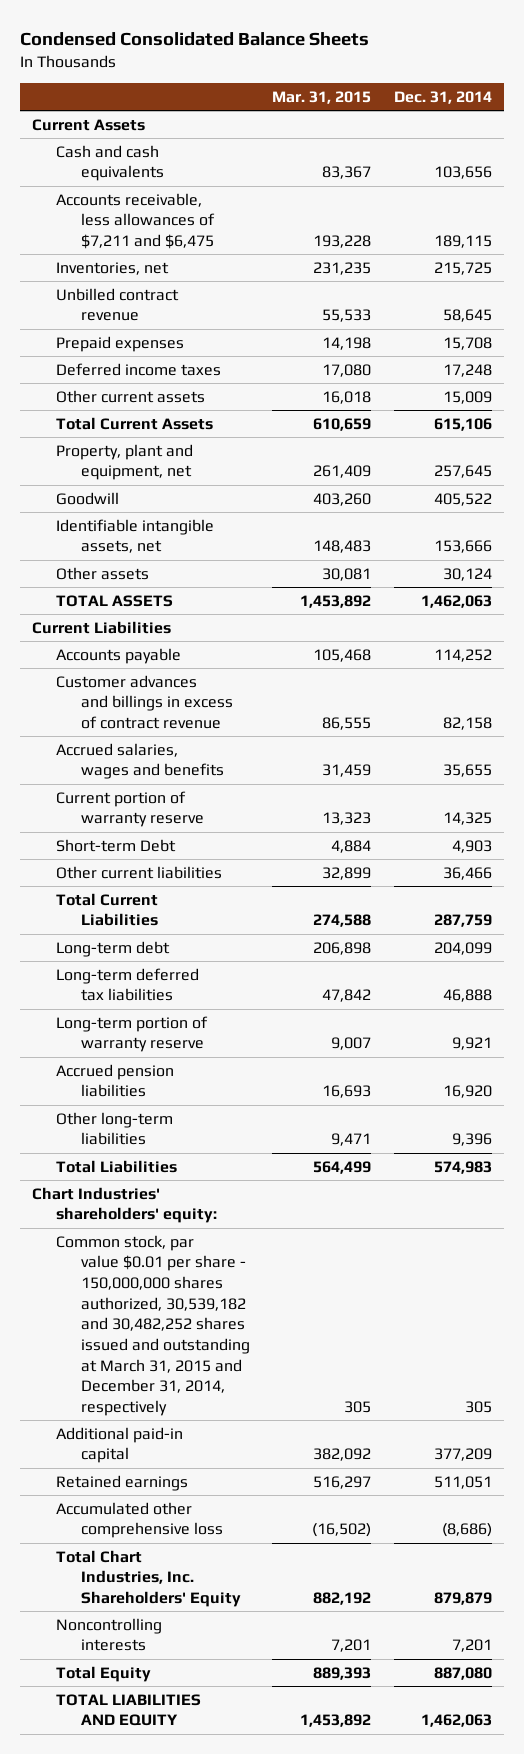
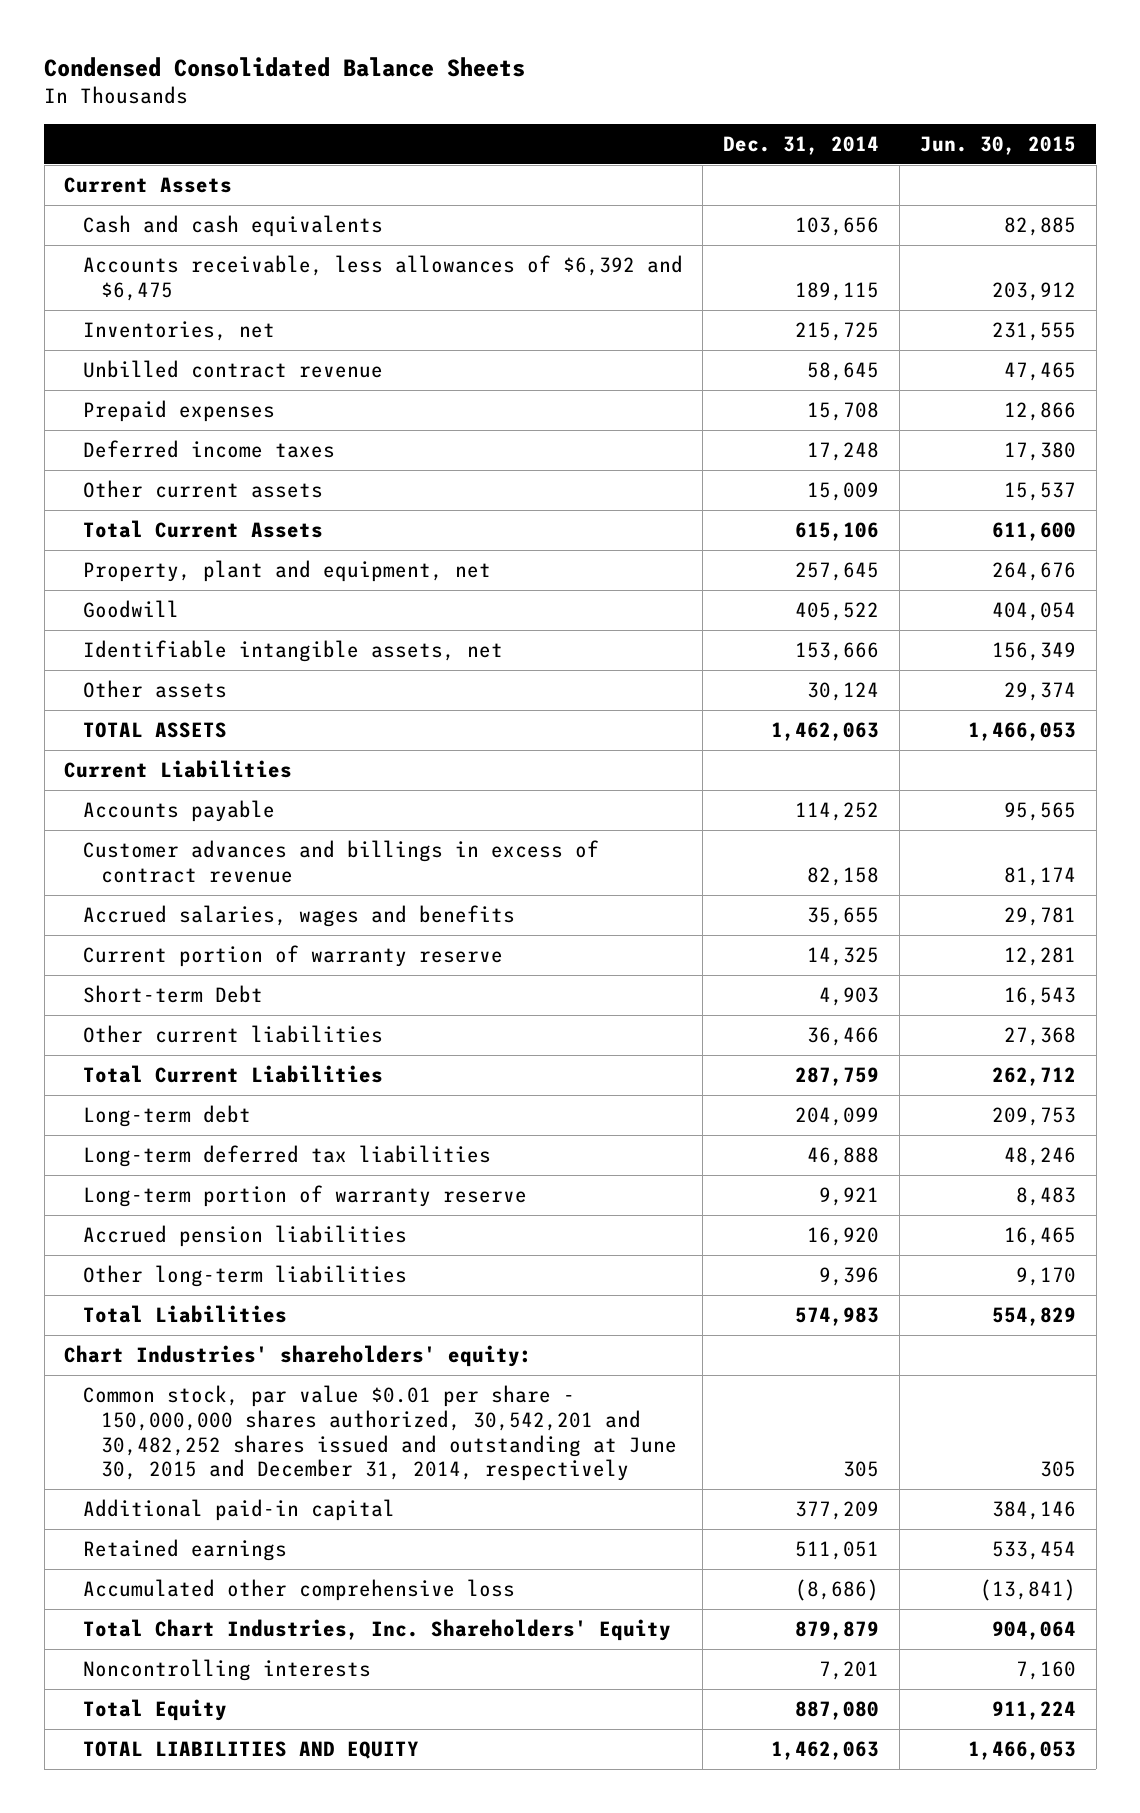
[272,90,372,104] Mar. 31, 2015 -> none
none -> [919,135,1076,155] Jun. 30, 2015
[56,192,215,250] Accounts receivable, less allowances of $7,211 and $6,475 -> [82,255,683,301] Accounts receivable, less allowances of $6,392 and $6,475
[56,1234,250,1416] Common stock, par value $0.01 per share - 150,000,000 shares authorized, 30,539,182 and 30,482,252 shares issued and outstanding at March 31, 2015 and December 31, 2014, respectively -> [82,1385,677,1482] Common stock, par value $0.01 per share - 150,000,000 shares authorized, 30,542,201 and 30,482,252 shares issued and outstanding at June 30, 2015 and December 31, 2014, respectively

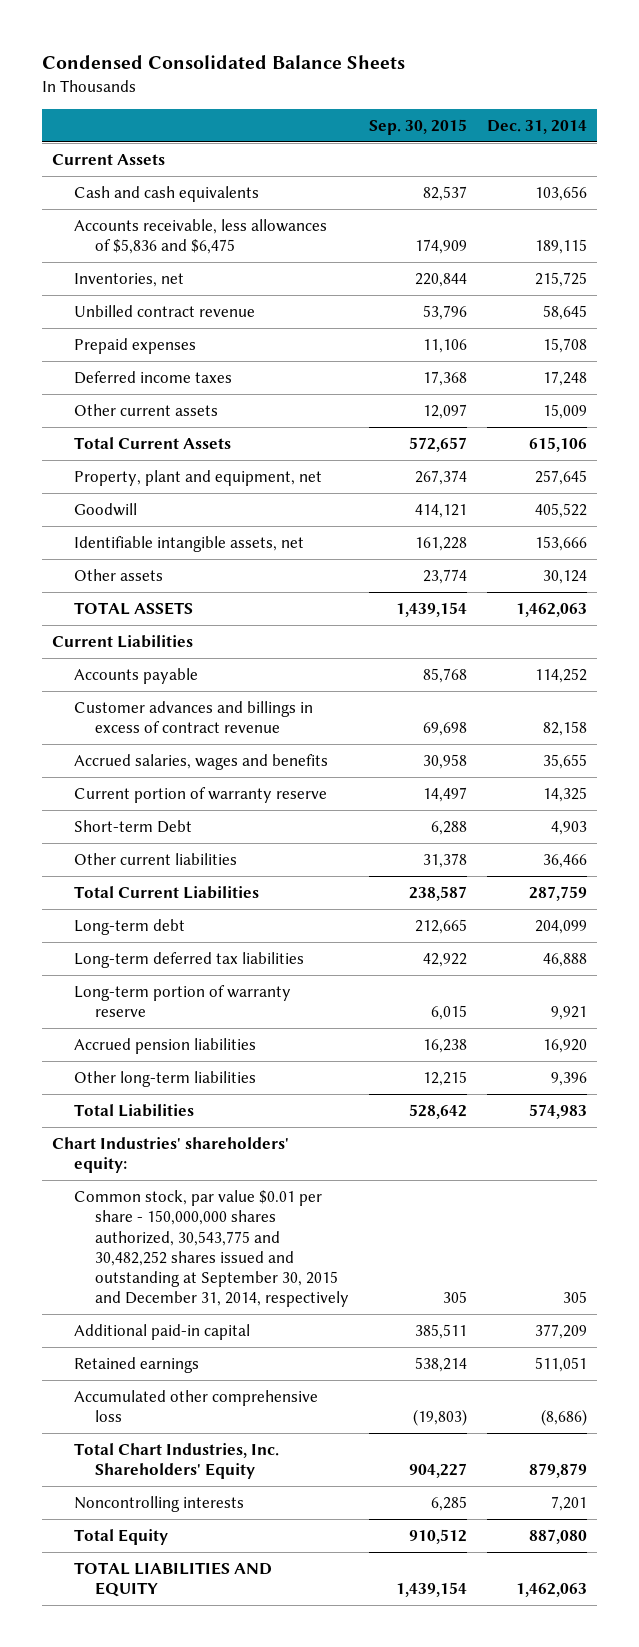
[919,135,1076,155] Jun. 30, 2015 -> none
none -> [369,118,468,135] Sep. 30, 2015
[82,255,683,301] Accounts receivable, less allowances of $6,392 and $6,475 -> [73,219,327,255] Accounts receivable, less allowances of $5,836 and $6,475
[82,1385,677,1482] Common stock, par value $0.01 per share - 150,000,000 shares authorized, 30,542,201 and 30,482,252 shares issued and outstanding at June 30, 2015 and December 31, 2014, respectively -> [73,1190,350,1308] Common stock, par value $0.01 per share - 150,000,000 shares authorized, 30,543,775 and 30,482,252 shares issued and outstanding at September 30, 2015 and December 31, 2014, respectively

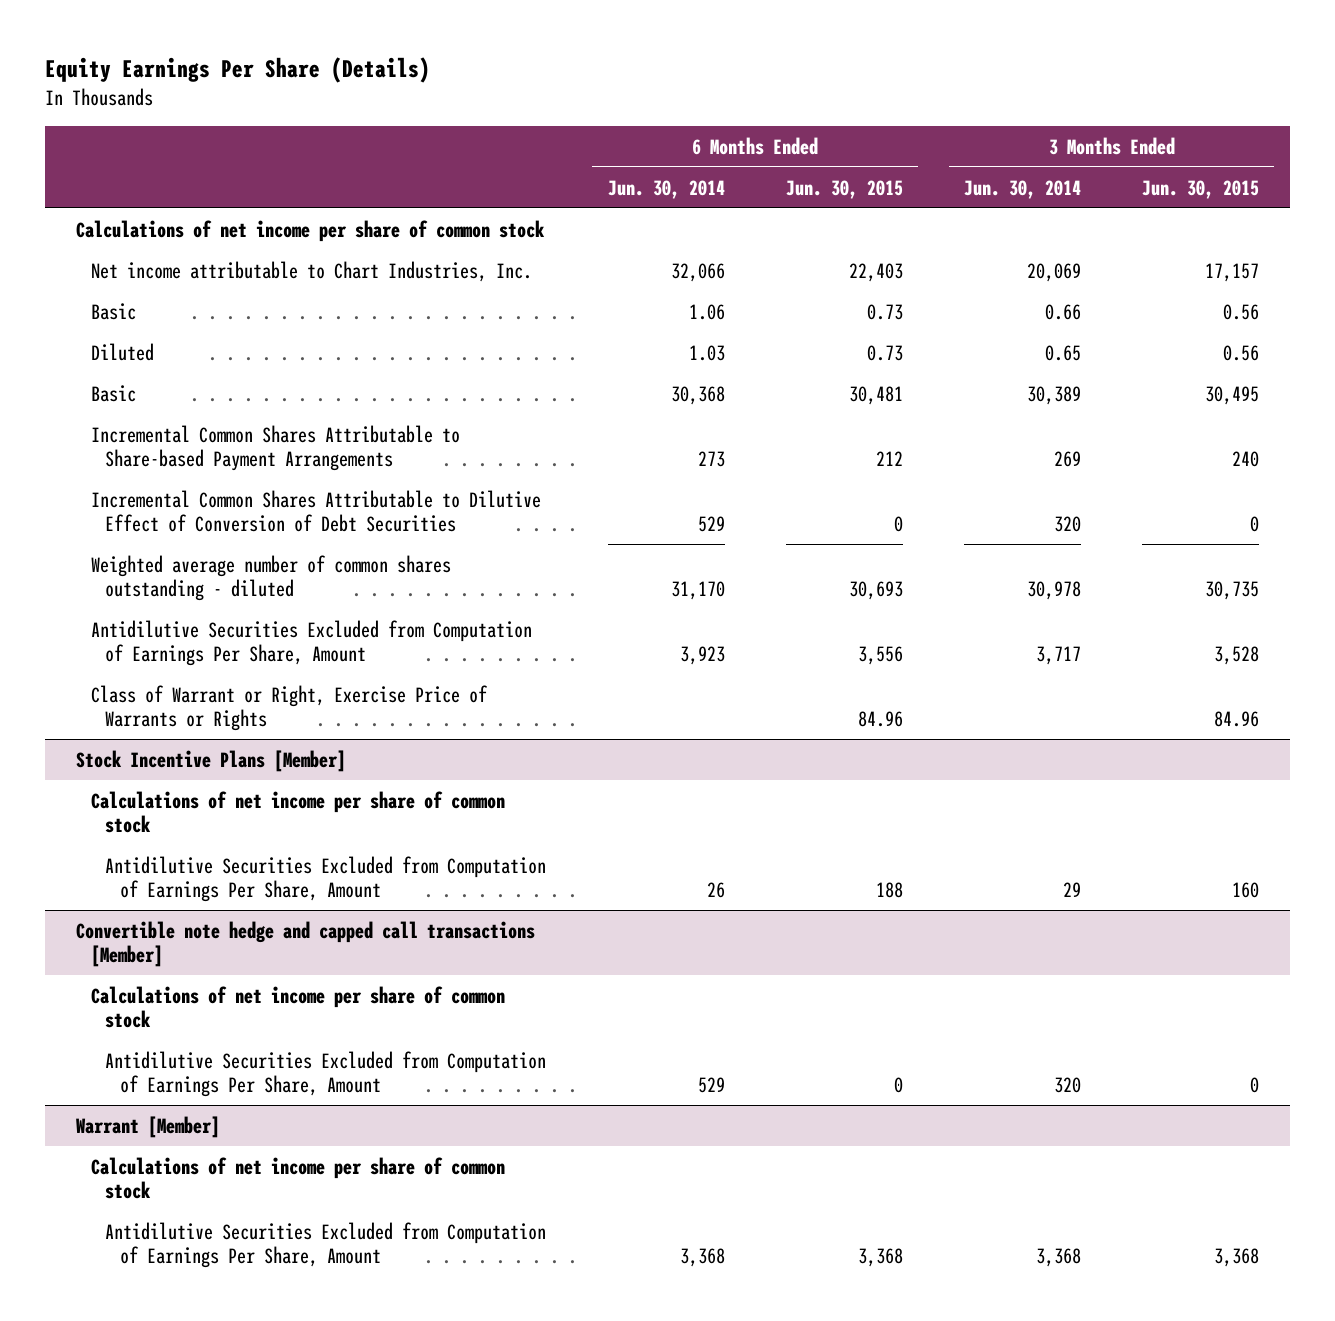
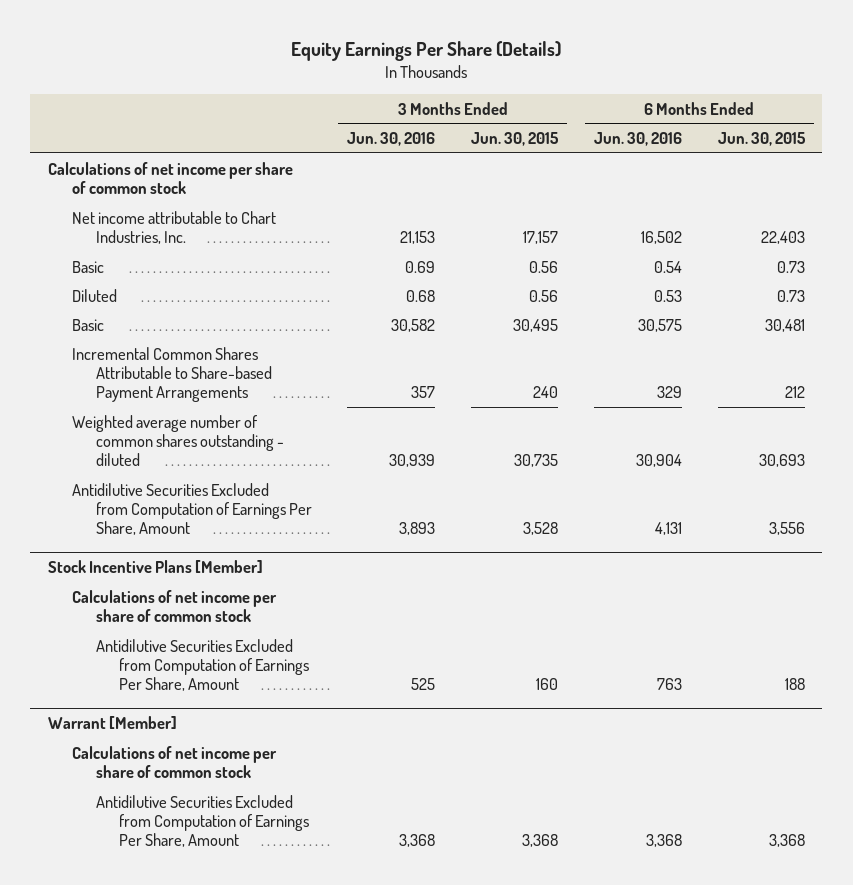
[607,179,725,199] Jun. 30, 2014 -> none
[963,179,1081,199] Jun. 30, 2014 -> none
none -> [347,132,436,147] Jun. 30, 2016
none -> [593,132,682,147] Jun. 30, 2016
[90,489,541,533] Incremental Common Shares Attributable to Dilutive Effect of Conversion of Debt Securities -> none
[90,684,488,732] Class of Warrant or Right, Exercise Price of Warrants or Rights -> none
[75,920,535,968] Convertible note hedge and capped call transactions [Member] -> none
[90,985,505,1029] Calculations of net income per share of common stock -> none
[105,1050,547,1098] Antidilutive Securities Excluded from Computation of Earnings Per Share, Amount -> none

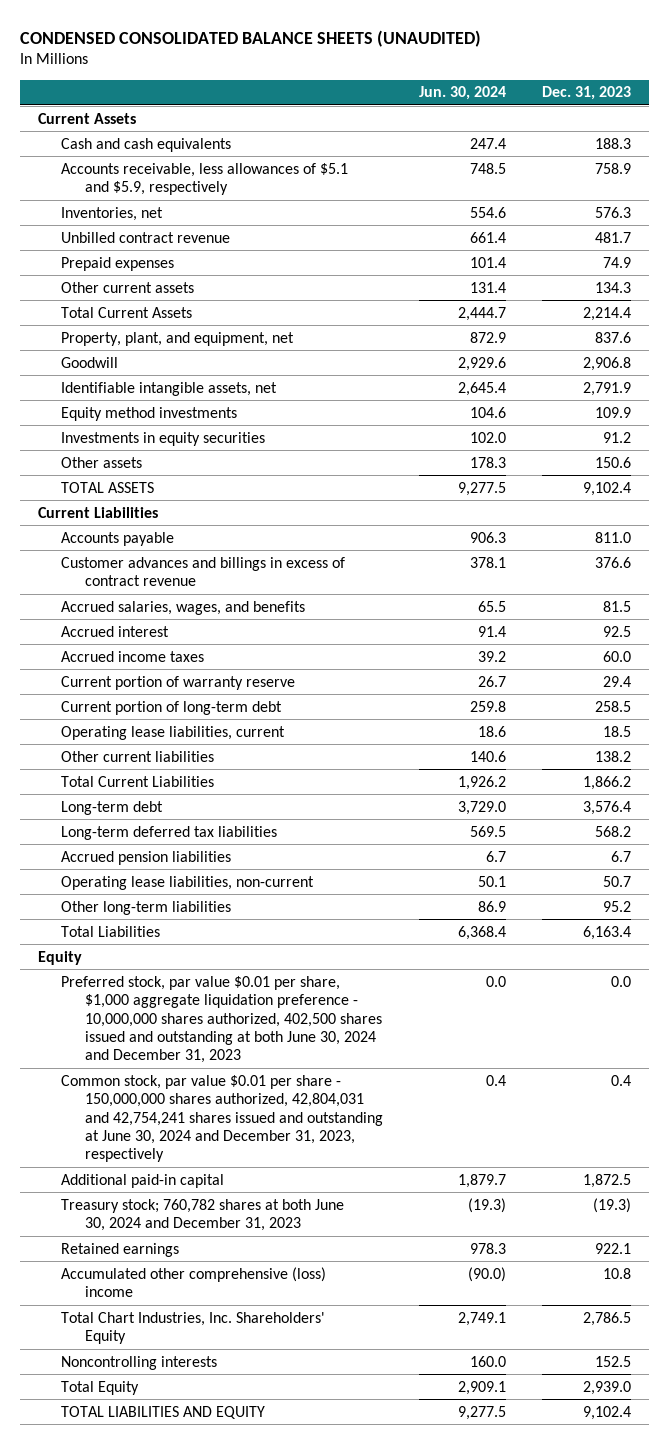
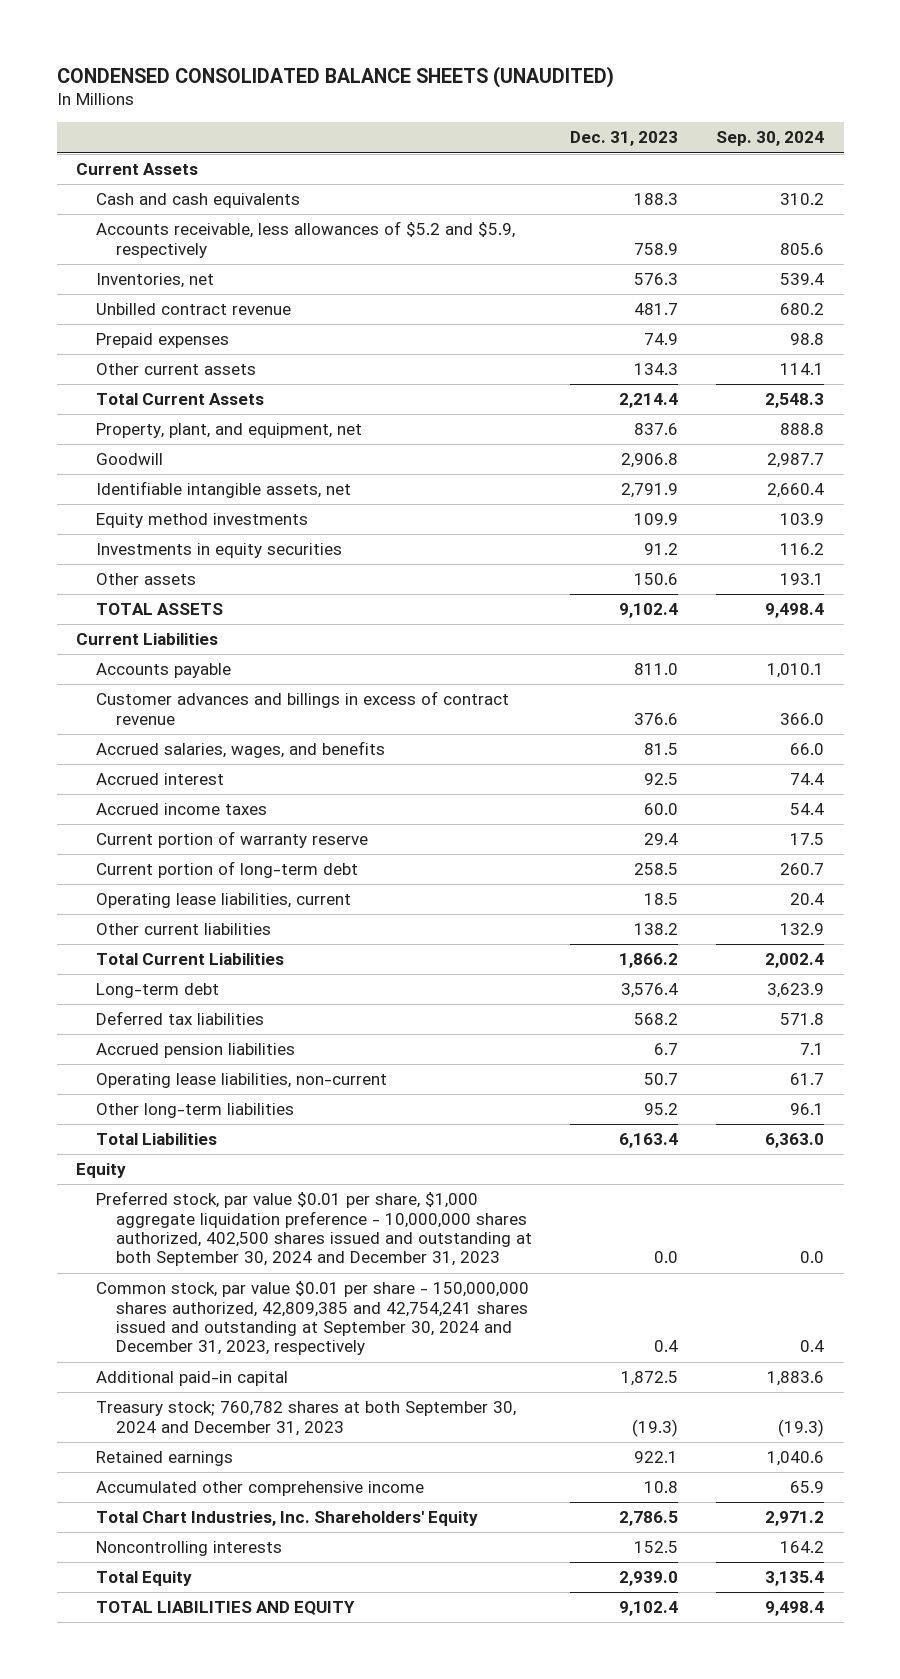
[418,86,506,101] Jun. 30, 2024 -> none
none -> [716,131,825,147] Sep. 30, 2024
[61,162,349,196] Accounts receivable, less allowances of $5.1 and $5.9, respectively -> [95,221,515,258] Accounts receivable, less allowances of $5.2 and $5.9, respectively
[61,825,278,840] Long-term deferred tax liabilities -> [95,1011,264,1026] Deferred tax liabilities
[61,975,382,1064] Preferred stock, par value $0.01 per share, $1,000 aggregate liquidation preference - 10,000,000 shares authorized, 402,500 shares issued and outstanding at both June 30, 2024 and December 31, 2023 -> [95,1191,532,1267] Preferred stock, par value $0.01 per share, $1,000 aggregate liquidation preference - 10,000,000 shares authorized, 402,500 shares issued and outstanding at both September 30, 2024 and December 31, 2023
[61,1074,383,1163] Common stock, par value $0.01 per share - 150,000,000 shares authorized, 42,804,031 and 42,754,241 shares issued and outstanding at June 30, 2024 and December 31, 2023, respectively -> [95,1281,529,1356] Common stock, par value $0.01 per share - 150,000,000 shares authorized, 42,809,385 and 42,754,241 shares issued and outstanding at September 30, 2024 and December 31, 2023, respectively
[61,1198,345,1232] Treasury stock; 760,782 shares at both June 30, 2024 and December 31, 2023 -> [95,1401,516,1436] Treasury stock; 760,782 shares at both September 30, 2024 and December 31, 2023
[61,1266,327,1298] Accumulated other comprehensive (loss) income -> [95,1481,424,1497] Accumulated other comprehensive income

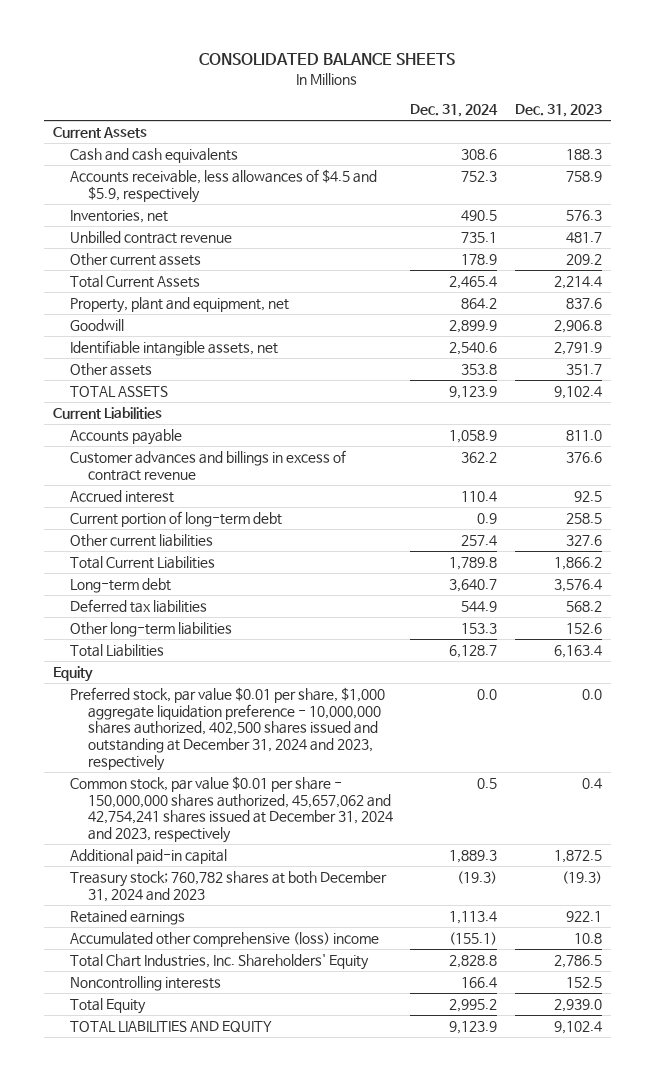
[56,65,614,88] CONDENSED CONSOLIDATED BALANCE SHEETS (UNAUDITED) -> [199,53,456,66] CONSOLIDATED BALANCE SHEETS
[716,131,825,147] Sep. 30, 2024 -> none
none -> [410,103,499,117] Dec. 31, 2024
[95,221,515,258] Accounts receivable, less allowances of $5.2 and $5.9, respectively -> [70,169,378,203] Accounts receivable, less allowances of $4.5 and $5.9, respectively
[95,333,229,349] Prepaid expenses -> none
[634,363,679,376] 134.3 -> [565,254,602,266] 209.2
[95,423,362,439] Property, plant, and equipment, net -> [70,297,290,314] Property, plant and equipment, net
[95,513,308,529] Equity method investments -> none
[95,543,342,559] Investments in equity securities -> none
[634,573,679,586] 150.6 -> [565,364,602,376] 351.7
[95,741,385,759] Accrued salaries, wages, and benefits -> none
[95,803,267,816] Accrued income taxes -> none
[95,831,368,849] Current portion of warranty reserve -> none
[95,893,351,909] Operating lease liabilities, current -> none
[634,923,679,936] 138.2 -> [565,535,602,547] 327.6
[95,1043,295,1059] Accrued pension liabilities -> none
[95,1073,387,1089] Operating lease liabilities, non-current -> none
[644,1103,679,1116] 95.2 -> [565,623,602,635] 152.6
[95,1191,532,1267] Preferred stock, par value $0.01 per share, $1,000 aggregate liquidation preference - 10,000,000 shares authorized, 402,500 shares issued and outstanding at both September 30, 2024 and December 31, 2023 -> [70,687,386,771] Preferred stock, par value $0.01 per share, $1,000 aggregate liquidation preference - 10,000,000 shares authorized, 402,500 shares issued and outstanding at December 31, 2024 and 2023, respectively
[95,1281,529,1356] Common stock, par value $0.01 per share - 150,000,000 shares authorized, 42,809,385 and 42,754,241 shares issued and outstanding at September 30, 2024 and December 31, 2023, respectively -> [70,776,393,844] Common stock, par value $0.01 per share - 150,000,000 shares authorized, 45,657,062 and 42,754,241 shares issued at December 31, 2024 and 2023, respectively
[95,1401,516,1436] Treasury stock; 760,782 shares at both September 30, 2024 and December 31, 2023 -> [70,871,388,902] Treasury stock; 760,782 shares at both December 31, 2024 and 2023
[95,1481,424,1497] Accumulated other comprehensive income -> [70,932,380,948] Accumulated other comprehensive (loss) income

